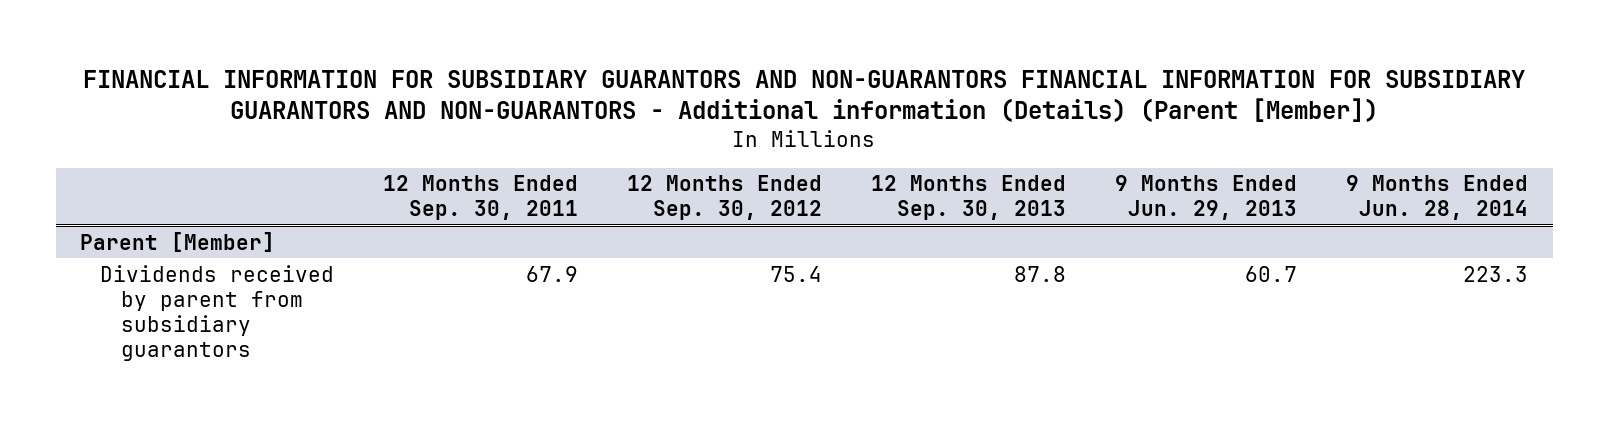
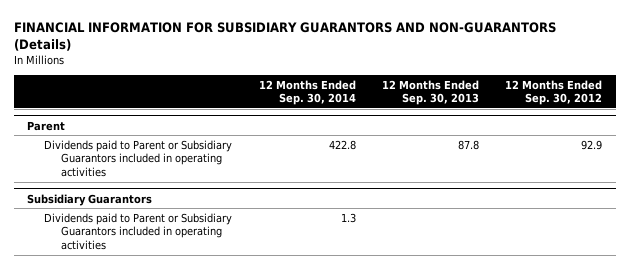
[83,69,1526,123] FINANCIAL INFORMATION FOR SUBSIDIARY GUARANTORS AND NON-GUARANTORS FINANCIAL INFORMATION FOR SUBSIDIARY GUARANTORS AND NON-GUARANTORS - Additional information (Details) (Parent [Member]) -> [14,21,557,51] FINANCIAL INFORMATION FOR SUBSIDIARY GUARANTORS AND NON-GUARANTORS (Details)
[383,175,579,221] 12 Months Ended Sep. 30, 2011 -> none
[1115,175,1298,221] 9 Months Ended Jun. 29, 2013 -> none
[1346,175,1529,221] 9 Months Ended Jun. 28, 2014 -> none
none -> [258,79,356,106] 12 Months Ended Sep. 30, 2014
[80,231,276,252] Parent [Member] -> [27,120,66,131] Parent
[100,264,335,361] Dividends received by parent from subsidiary guarantors -> [44,139,233,177] Dividends paid to Parent or Subsidiary Guarantors included in operating activities
[770,265,823,282] 75.4 -> [581,139,603,150] 92.9
none -> [27,193,153,206] Subsidiary Guarantors
none -> [44,212,233,250] Dividends paid to Parent or Subsidiary Guarantors included in operating activities

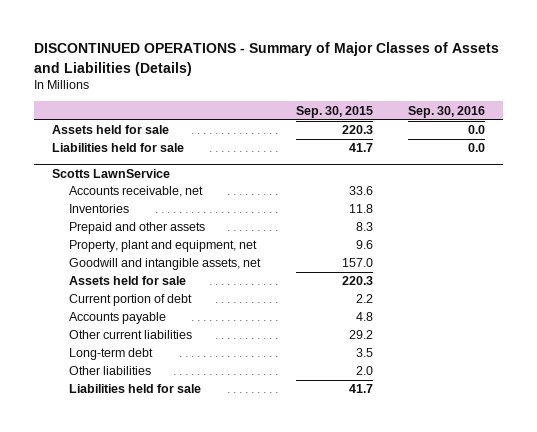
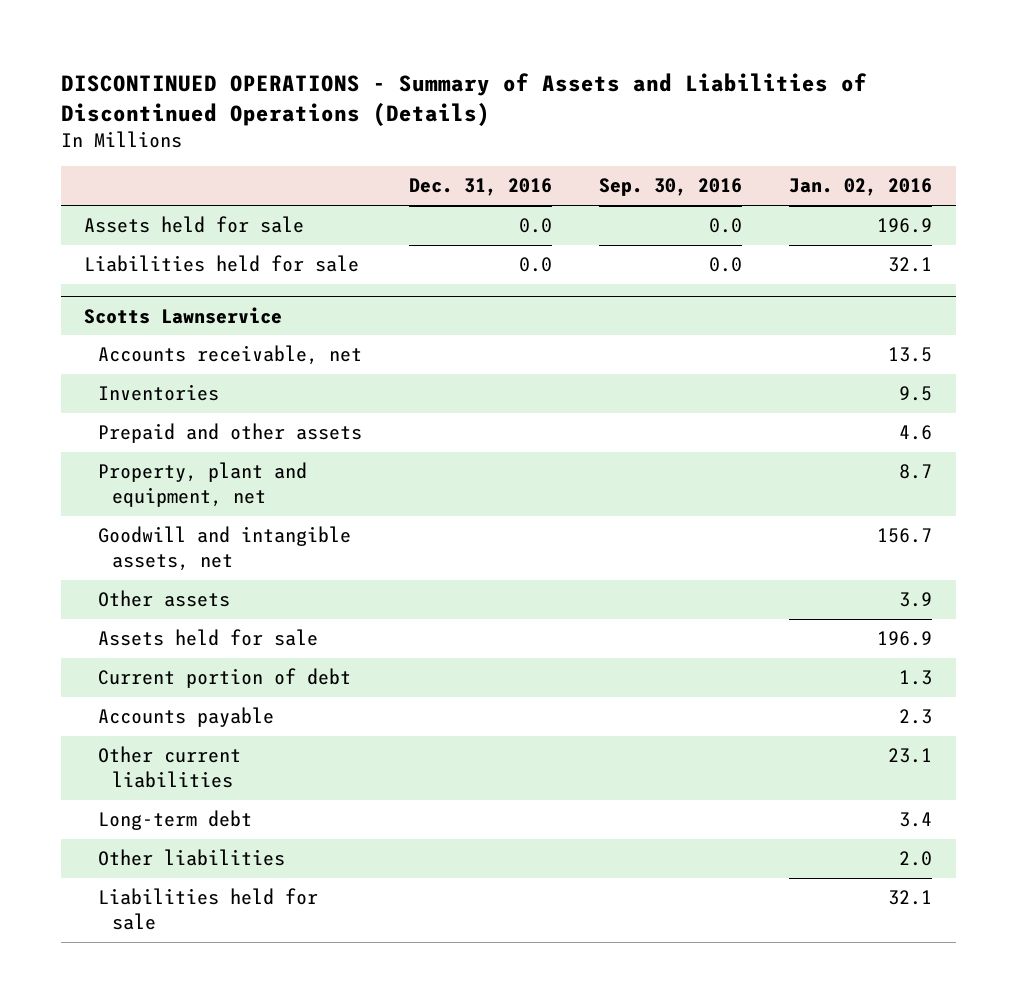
[34,42,500,76] DISCONTINUED OPERATIONS - Summary of Major Classes of Assets and Liabilities (Details) -> [60,72,867,126] DISCONTINUED OPERATIONS - Summary of Assets and Liabilities of Discontinued Operations (Details)
[295,105,373,118] Sep. 30, 2015 -> none
none -> [409,178,553,197] Dec. 31, 2016
none -> [789,178,933,197] Jan. 02, 2016
[52,168,171,178] Scotts LawnService -> [84,306,283,324] Scotts Lawnservice
none -> [98,590,231,608] Other assets

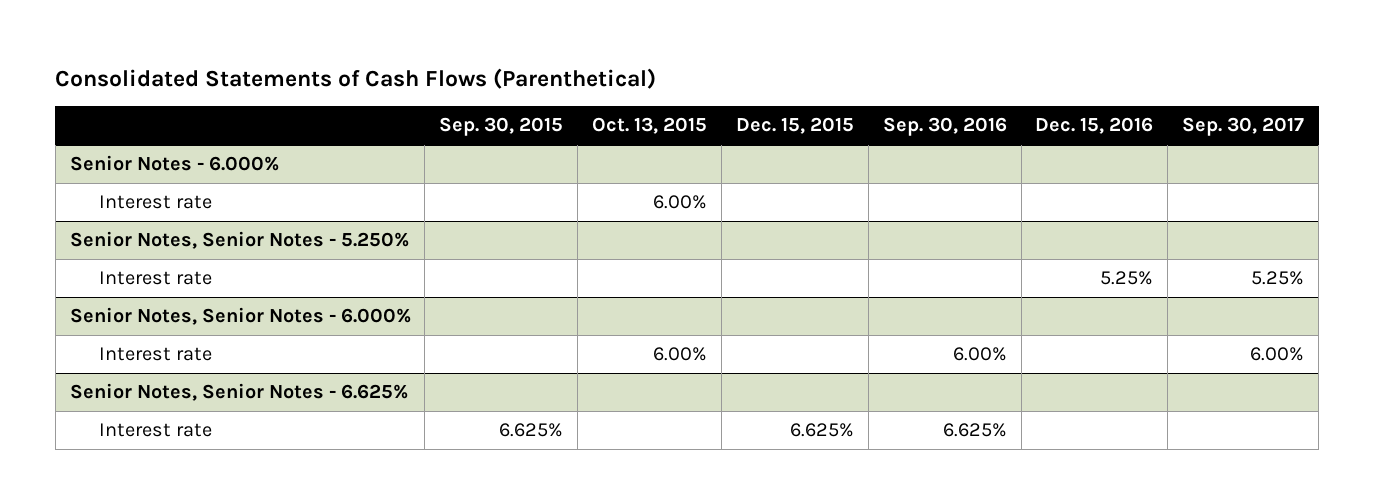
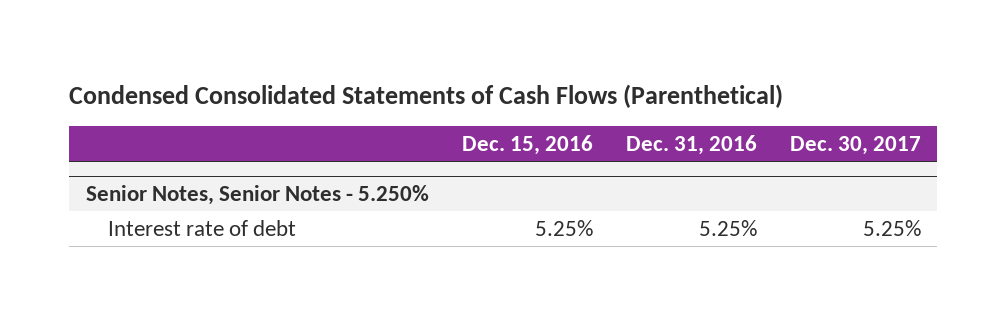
[55,67,657,89] Consolidated Statements of Cash Flows (Parenthetical) -> [69,83,784,108] Condensed Consolidated Statements of Cash Flows (Parenthetical)
[439,117,564,137] Sep. 30, 2015 -> none
[592,117,708,135] Oct. 13, 2015 -> none
[735,117,854,135] Dec. 15, 2015 -> none
[882,117,1007,137] Sep. 30, 2016 -> none
[1182,117,1305,137] Sep. 30, 2017 -> none
none -> [625,135,757,156] Dec. 31, 2016
none -> [789,136,921,156] Dec. 30, 2017
[69,155,279,172] Senior Notes - 6.000% -> none
[99,195,213,210] Interest rate -> none
[69,307,411,326] Senior Notes, Senior Notes - 6.000% -> none
[99,347,213,362] Interest rate -> none
[69,383,408,402] Senior Notes, Senior Notes - 6.625% -> none
[99,423,213,438] Interest rate -> none
[99,271,213,286] Interest rate -> [107,219,296,236] Interest rate of debt

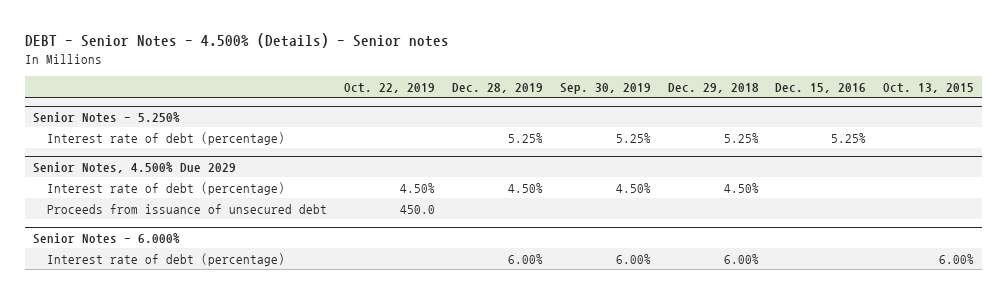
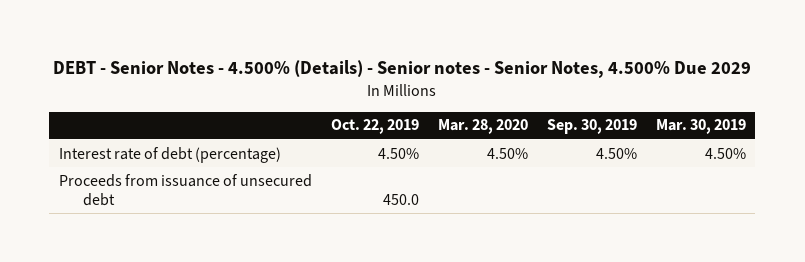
[25,33,450,49] DEBT - Senior Notes - 4.500% (Details) - Senior notes -> [53,60,752,79] DEBT - Senior Notes - 4.500% (Details) - Senior notes - Senior Notes, 4.500% Due 2029
[451,82,543,93] Dec. 28, 2019 -> none
[667,82,759,93] Dec. 29, 2018 -> none
[775,82,867,93] Dec. 15, 2016 -> none
[883,82,975,93] Oct. 13, 2015 -> none
none -> [437,119,528,135] Mar. 28, 2020
none -> [655,119,746,135] Mar. 30, 2019
[33,111,181,123] Senior Notes - 5.250% -> none
[47,131,286,145] Interest rate of debt (percentage) -> none
[33,161,237,173] Senior Notes, 4.500% Due 2029 -> none
[33,232,181,244] Senior Notes - 6.000% -> none
[47,252,286,266] Interest rate of debt (percentage) -> none

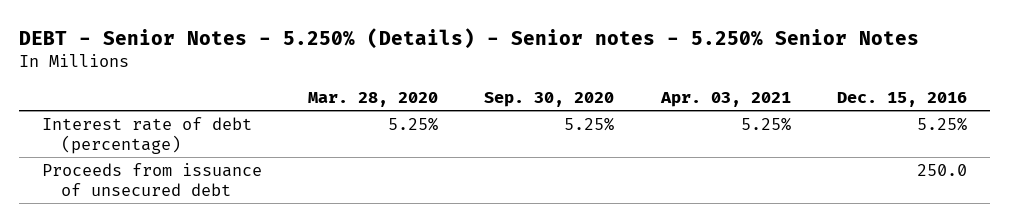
[53,60,752,79] DEBT - Senior Notes - 4.500% (Details) - Senior notes - Senior Notes, 4.500% Due 2029 -> [18,27,919,49] DEBT - Senior Notes - 5.250% (Details) - Senior notes - 5.250% Senior Notes
[330,119,419,135] Oct. 22, 2019 -> none
[546,119,637,135] Sep. 30, 2019 -> none
[655,119,746,135] Mar. 30, 2019 -> none
none -> [484,91,615,107] Sep. 30, 2020
none -> [659,91,791,107] Apr. 03, 2021
none -> [836,91,967,107] Dec. 15, 2016
[486,147,528,159] 4.50% -> [388,116,439,131] 5.25%

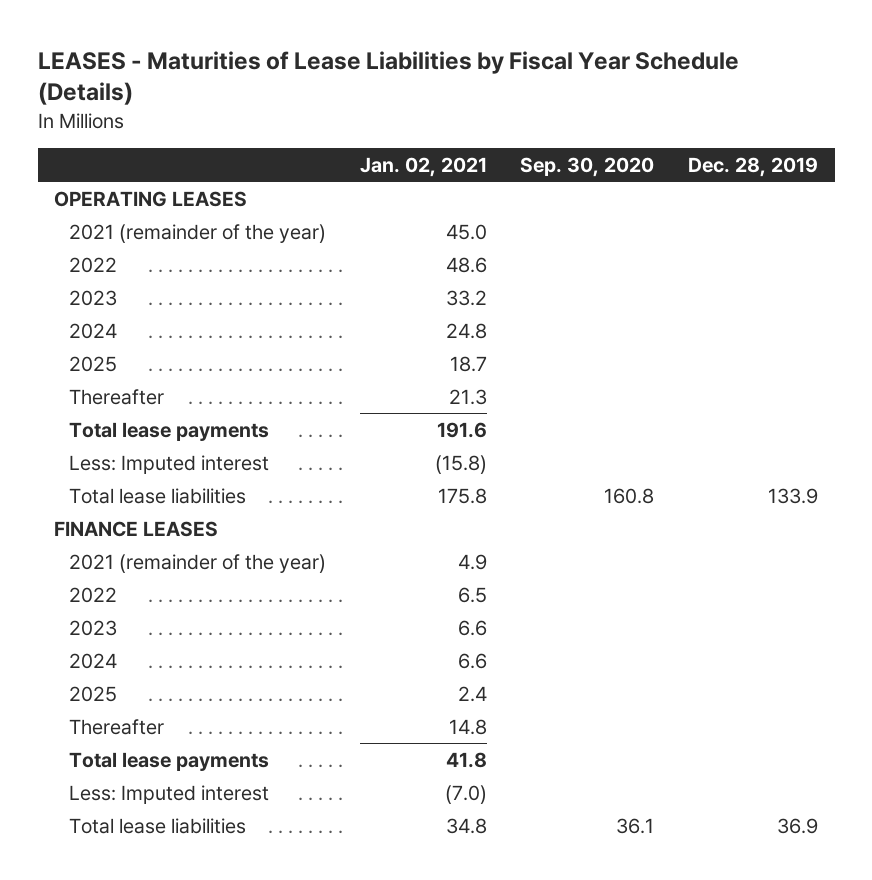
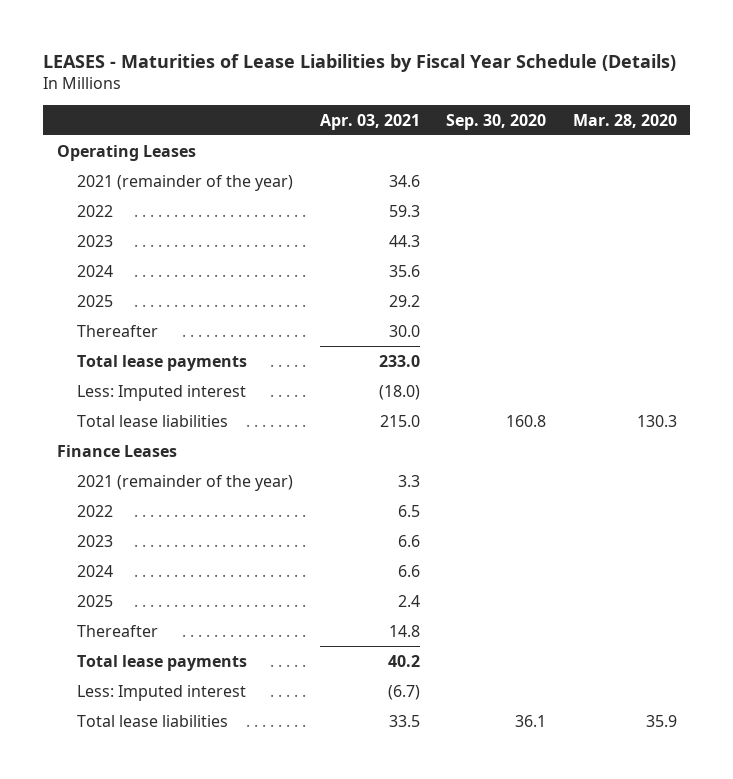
[359,156,487,177] Jan. 02, 2021 -> none
[688,156,819,177] Dec. 28, 2019 -> none
none -> [319,113,420,130] Apr. 03, 2021
none -> [572,113,677,128] Mar. 28, 2020
[54,190,248,207] OPERATING LEASES -> [56,144,196,161] Operating Leases
[54,520,219,537] FINANCE LEASES -> [56,444,177,457] Finance Leases

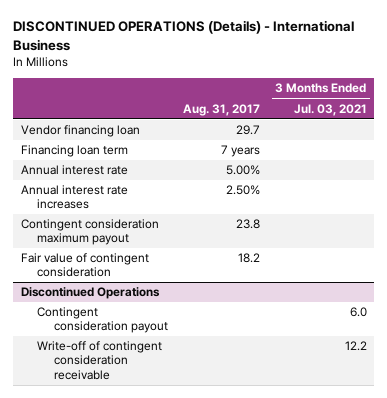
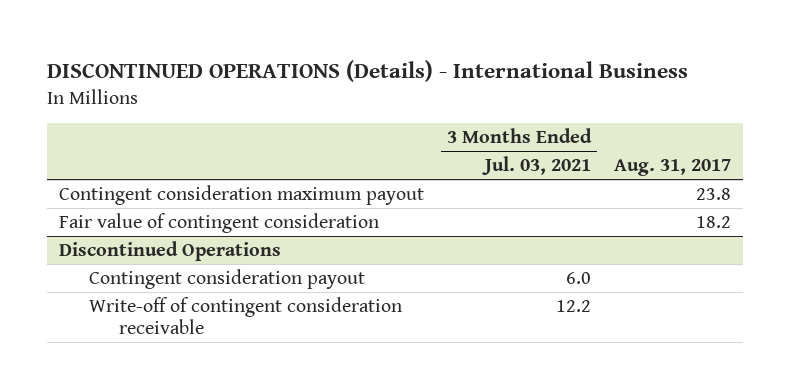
[20,125,140,138] Vendor financing loan -> none
[20,145,128,158] Financing loan term -> none
[20,165,128,176] Annual interest rate -> none
[20,185,128,210] Annual interest rate increases -> none

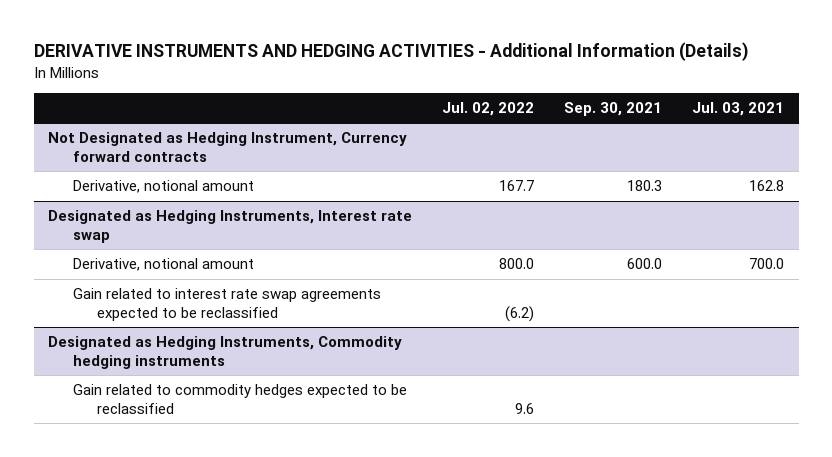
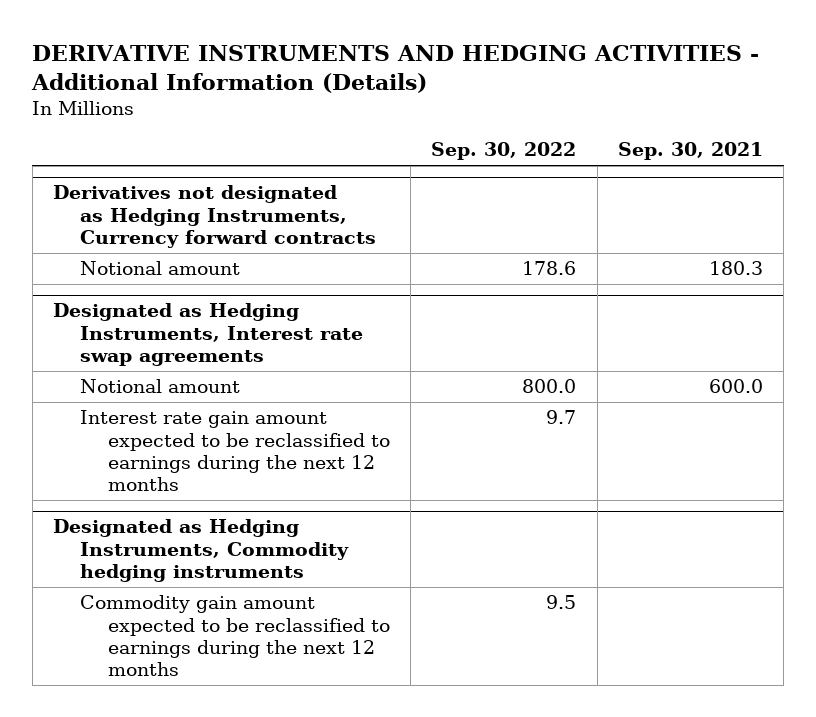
[442,101,535,116] Jul. 02, 2022 -> none
[691,101,784,116] Jul. 03, 2021 -> none
none -> [431,142,577,161] Sep. 30, 2022
[48,132,408,162] Not Designated as Hedging Instrument, Currency forward contracts -> [52,185,377,248] Derivatives not designated as Hedging Instruments, Currency forward contracts
[72,180,254,194] Derivative, notional amount -> [80,261,241,276] Notional amount
[48,210,413,243] Designated as Hedging Instruments, Interest rate swap -> [52,303,364,366] Designated as Hedging Instruments, Interest rate swap agreements
[72,258,254,272] Derivative, notional amount -> [80,379,241,394] Notional amount
[72,288,381,321] Gain related to interest rate swap agreements expected to be reclassified -> [80,410,390,492] Interest rate gain amount expected to be reclassified to earnings during the next 12 months
[72,384,407,414] Gain related to commodity hedges expected to be reclassified -> [80,595,390,677] Commodity gain amount expected to be reclassified to earnings during the next 12 months

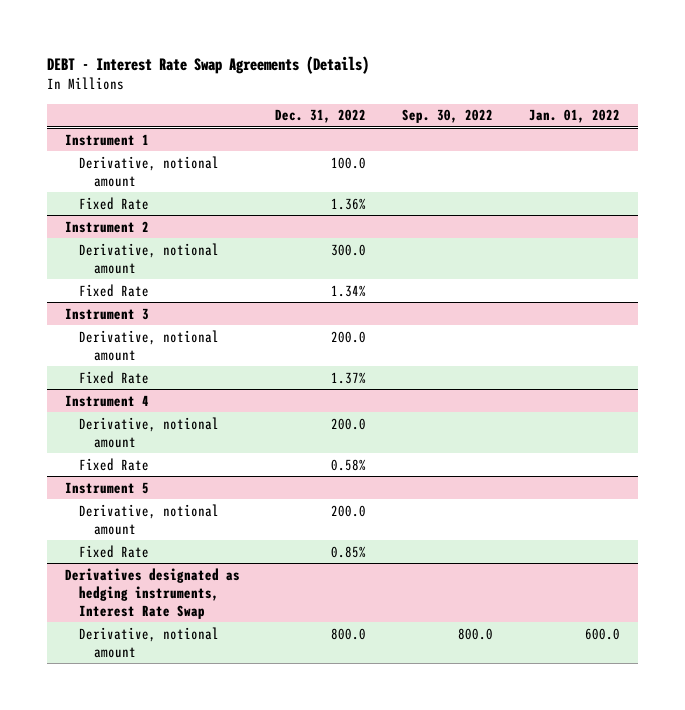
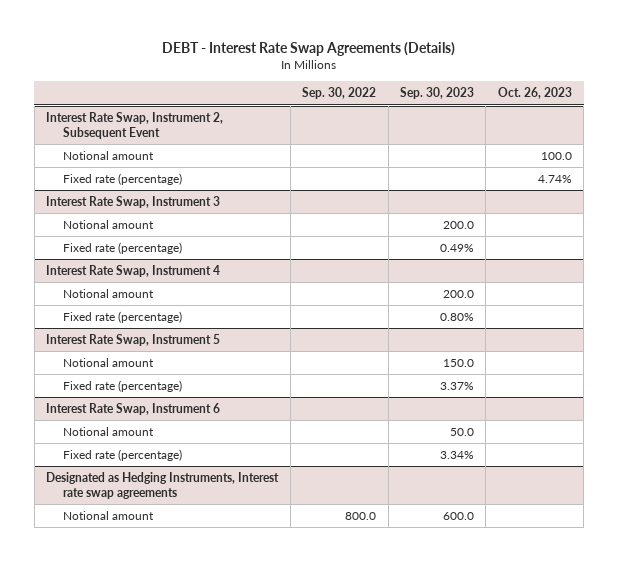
[275,109,367,124] Dec. 31, 2022 -> none
[528,109,620,124] Jan. 01, 2022 -> none
none -> [399,87,474,100] Sep. 30, 2023
none -> [497,87,572,100] Oct. 26, 2023
[64,133,149,146] Instrument 1 -> none
[79,155,220,187] Derivative, notional amount -> none
[79,196,150,210] Fixed Rate -> none
[64,220,149,233] Instrument 2 -> [46,111,224,139] Interest Rate Swap, Instrument 2, Subsequent Event
[79,242,220,274] Derivative, notional amount -> [62,150,154,160] Notional amount
[79,283,150,297] Fixed Rate -> [62,172,182,185] Fixed rate (percentage)
[64,307,149,320] Instrument 3 -> [46,195,221,208] Interest Rate Swap, Instrument 3
[79,329,220,361] Derivative, notional amount -> [62,219,154,229] Notional amount
[79,370,150,384] Fixed Rate -> [62,241,182,254] Fixed rate (percentage)
[64,394,149,407] Instrument 4 -> [46,264,221,277] Interest Rate Swap, Instrument 4
[79,416,220,448] Derivative, notional amount -> [62,288,154,298] Notional amount
[79,457,150,471] Fixed Rate -> [62,310,182,323] Fixed rate (percentage)
[64,481,149,494] Instrument 5 -> [46,333,221,346] Interest Rate Swap, Instrument 5
[79,503,220,535] Derivative, notional amount -> [62,357,154,367] Notional amount
[79,544,150,558] Fixed Rate -> [62,379,182,392] Fixed rate (percentage)
none -> [46,402,221,415] Interest Rate Swap, Instrument 6
none -> [62,426,154,436] Notional amount
none -> [62,448,182,461] Fixed rate (percentage)
[64,567,240,619] Derivatives designated as hedging instruments, Interest Rate Swap -> [46,471,280,499] Designated as Hedging Instruments, Interest rate swap agreements
[79,626,220,658] Derivative, notional amount -> [62,510,154,520] Notional amount

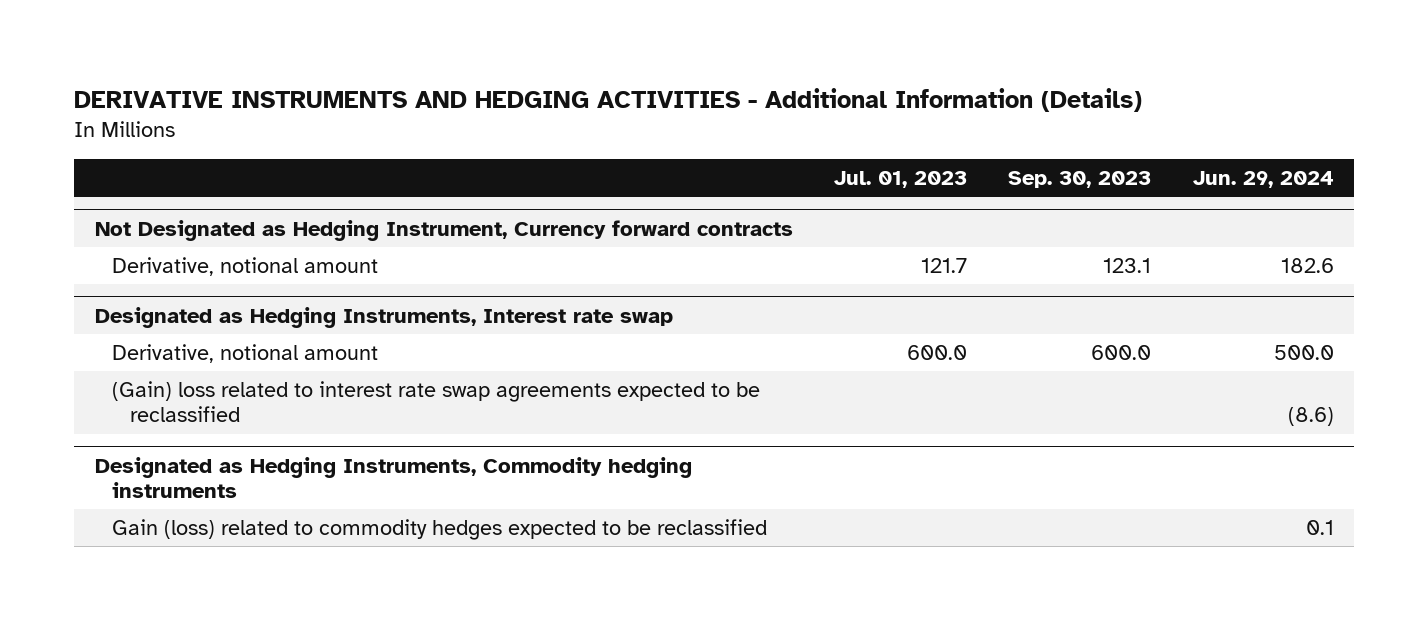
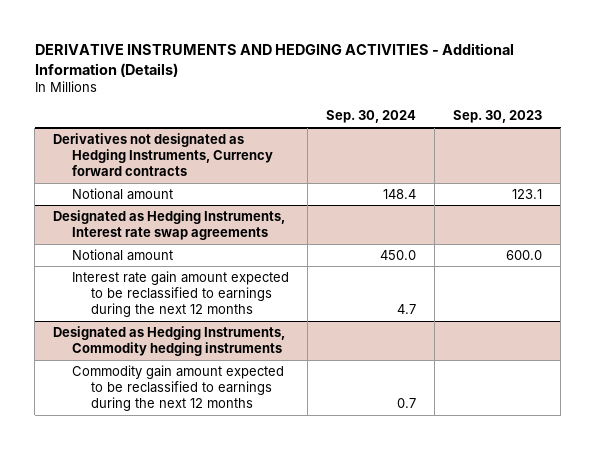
[834,170,968,188] Jul. 01, 2023 -> none
[1192,170,1334,188] Jun. 29, 2024 -> none
none -> [326,110,417,124] Sep. 30, 2024
[94,219,793,241] Not Designated as Hedging Instrument, Currency forward contracts -> [53,132,274,177] Derivatives not designated as Hedging Instruments, Currency forward contracts
[112,256,379,276] Derivative, notional amount -> [72,187,174,200] Notional amount
[94,306,673,328] Designated as Hedging Instruments, Interest rate swap -> [53,209,286,241] Designated as Hedging Instruments, Interest rate swap agreements
[112,343,379,363] Derivative, notional amount -> [72,248,174,261] Notional amount
[112,380,761,423] (Gain) loss related to interest rate swap agreements expected to be reclassified -> [72,270,290,318] Interest rate gain amount expected to be reclassified to earnings during the next 12 months
[112,518,768,540] Gain (loss) related to commodity hedges expected to be reclassified -> [72,364,285,412] Commodity gain amount expected to be reclassified to earnings during the next 12 months

